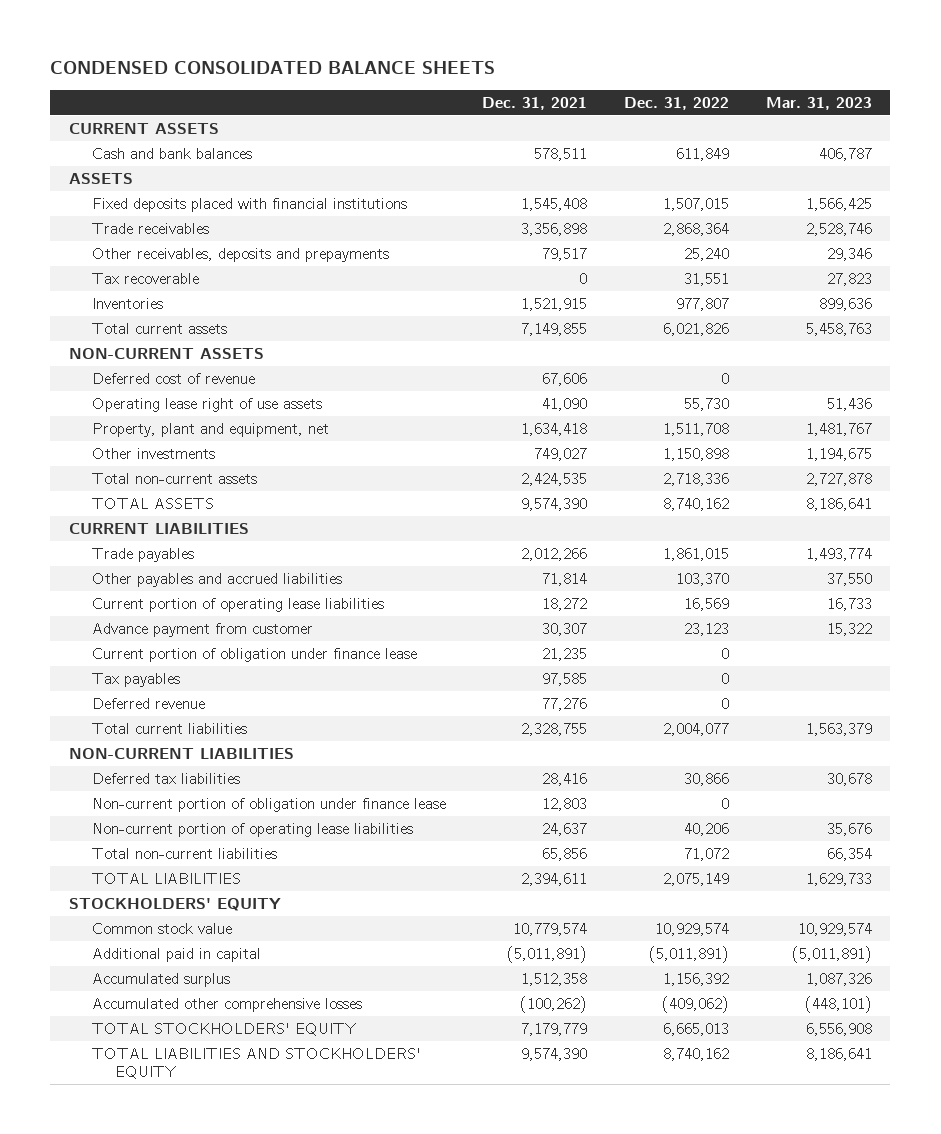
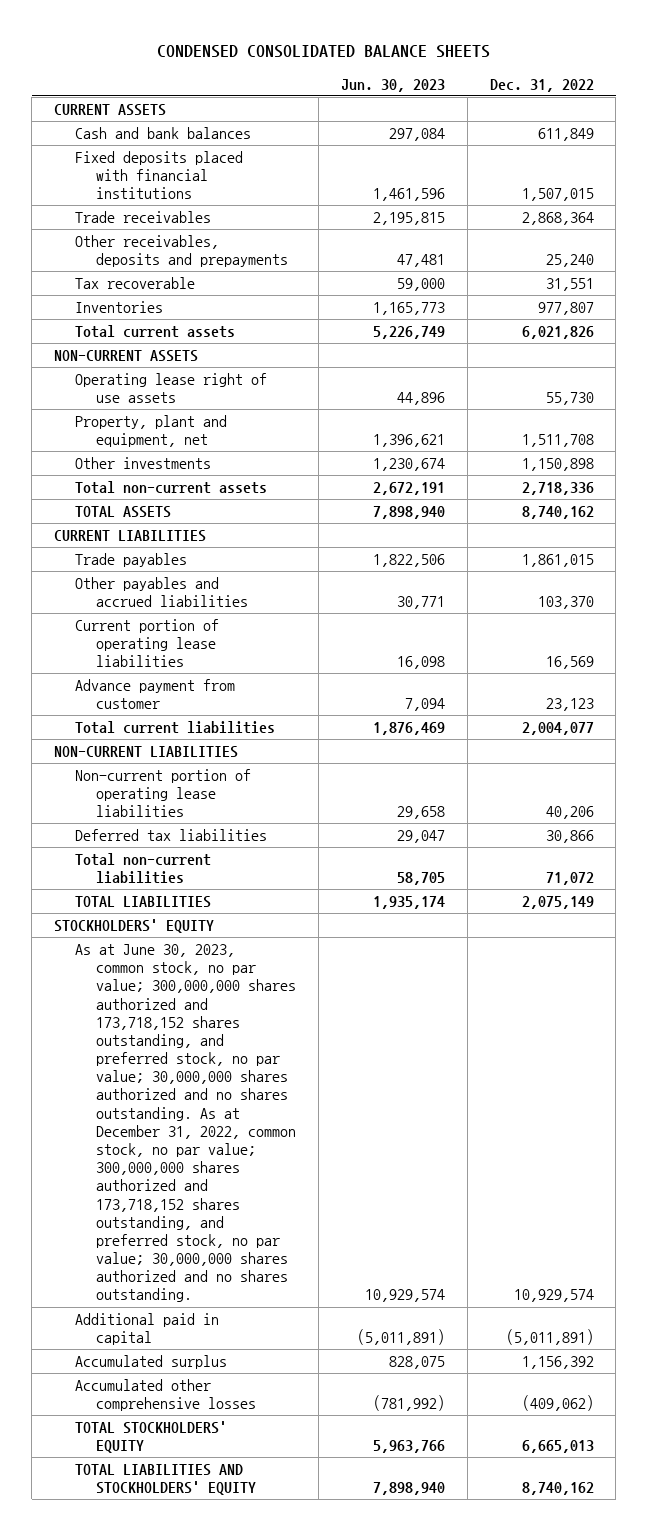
[482,96,588,110] Dec. 31, 2021 -> none
[765,96,872,110] Mar. 31, 2023 -> none
none -> [340,78,445,92] Jun. 30, 2023
[68,172,133,184] ASSETS -> none
[91,372,255,384] Deferred cost of revenue -> none
[91,647,417,662] Current portion of obligation under finance lease -> none
[91,672,180,687] Tax payables -> none
[91,697,205,709] Deferred revenue -> none
[91,797,446,812] Non-current portion of obligation under finance lease -> none
[91,772,240,784] Deferred tax liabilities -> [75,829,268,842] Deferred tax liabilities
[91,922,232,934] Common stock value -> [75,944,297,1303] As at June 30, 2023, common stock, no par value; 300,000,000 shares authorized and 173,718,152 shares outstanding, and preferred stock, no par value; 30,000,000 shares authorized and no shares outstanding. As at December 31, 2022, common stock, no par value; 300,000,000 shares authorized and 173,718,152 shares outstanding, and preferred stock, no par value; 30,000,000 shares authorized and no shares outstanding.

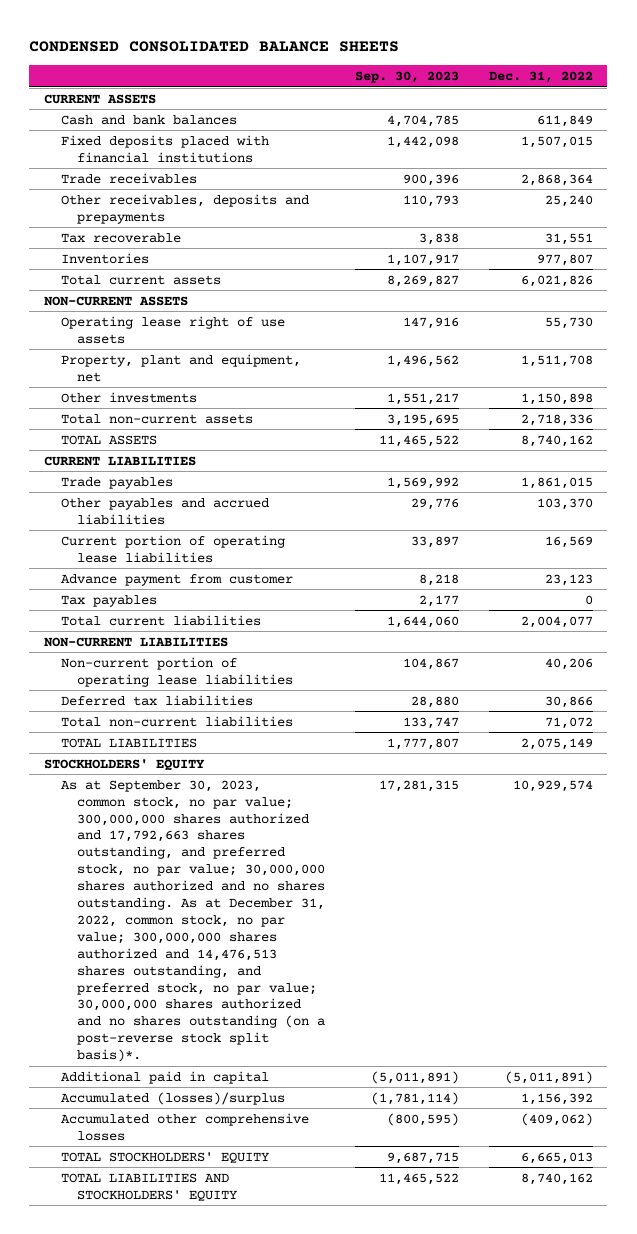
[340,78,445,92] Jun. 30, 2023 -> none
none -> [354,71,459,84] Sep. 30, 2023
none -> [60,594,157,607] Tax payables
[75,944,297,1303] As at June 30, 2023, common stock, no par value; 300,000,000 shares authorized and 173,718,152 shares outstanding, and preferred stock, no par value; 30,000,000 shares authorized and no shares outstanding. As at December 31, 2022, common stock, no par value; 300,000,000 shares authorized and 173,718,152 shares outstanding, and preferred stock, no par value; 30,000,000 shares authorized and no shares outstanding. -> [60,779,325,1063] As at September 30, 2023, common stock, no par value; 300,000,000 shares authorized and 17,792,663 shares outstanding, and preferred stock, no par value; 30,000,000 shares authorized and no shares outstanding. As at December 31, 2022, common stock, no par value; 300,000,000 shares authorized and 14,476,513 shares outstanding, and preferred stock, no par value; 30,000,000 shares authorized and no shares outstanding (on a post-reverse stock split basis)*.
[75,1355,228,1370] Accumulated surplus -> [60,1091,285,1105] Accumulated (losses)/surplus

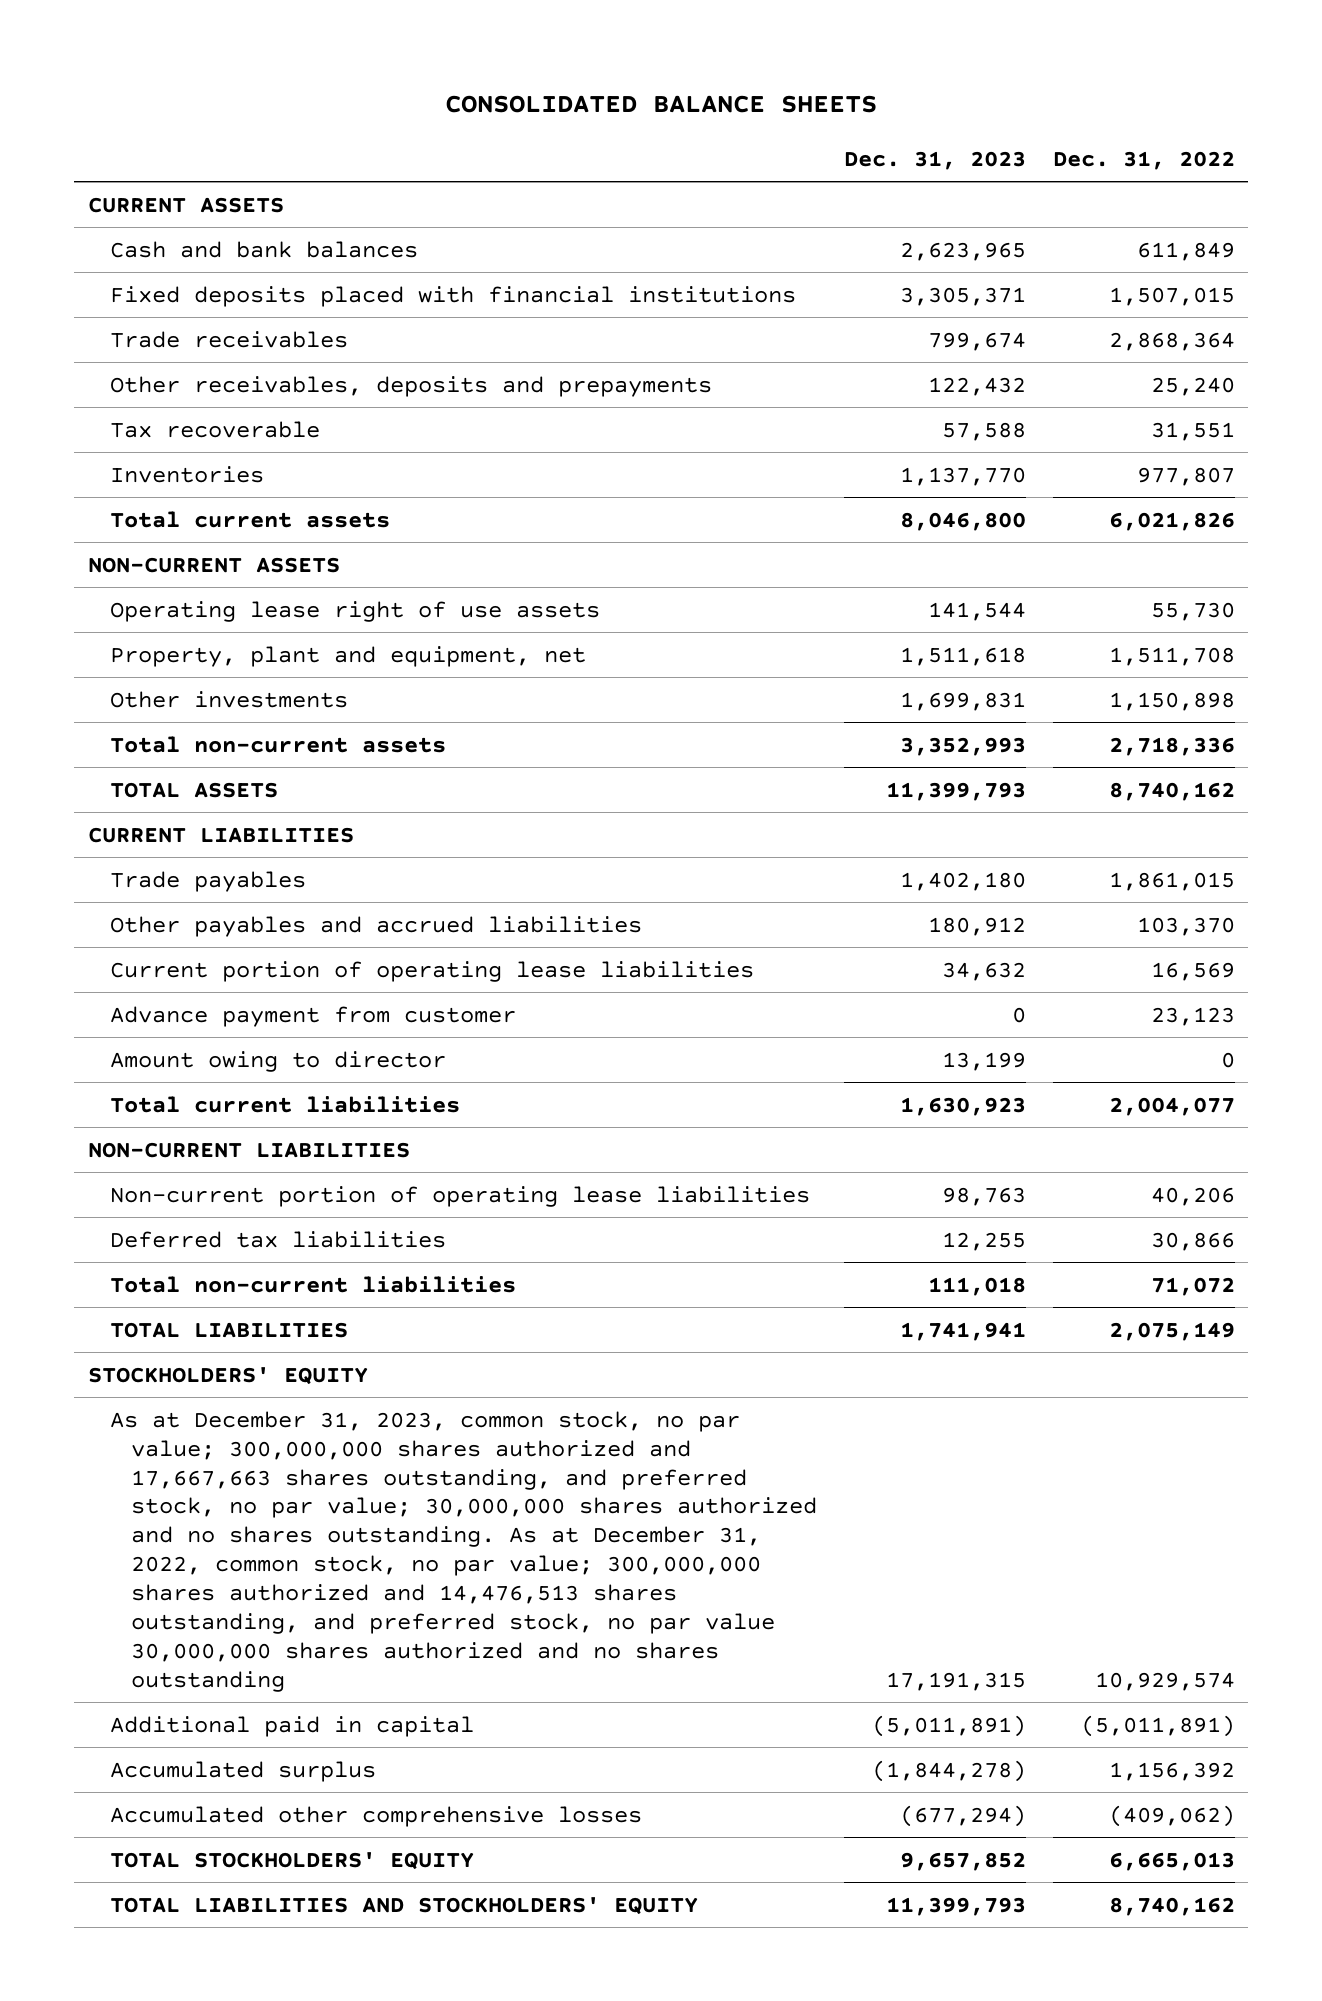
[29,41,400,53] CONDENSED CONSOLIDATED BALANCE SHEETS -> [445,94,878,113] CONSOLIDATED BALANCE SHEETS
[354,71,459,84] Sep. 30, 2023 -> none
none -> [843,150,1026,170] Dec. 31, 2023
[60,594,157,607] Tax payables -> none
none -> [109,1050,446,1072] Amount owing to director
[60,779,325,1063] As at September 30, 2023, common stock, no par value; 300,000,000 shares authorized and 17,792,663 shares outstanding, and preferred stock, no par value; 30,000,000 shares authorized and no shares outstanding. As at December 31, 2022, common stock, no par value; 300,000,000 shares authorized and 14,476,513 shares outstanding, and preferred stock, no par value; 30,000,000 shares authorized and no shares outstanding (on a post-reverse stock split basis)*. -> [109,1410,818,1692] As at December 31, 2023, common stock, no par value; 300,000,000 shares authorized and 17,667,663 shares outstanding, and preferred stock, no par value; 30,000,000 shares authorized and no shares outstanding. As at December 31, 2022, common stock, no par value; 300,000,000 shares authorized and 14,476,513 shares outstanding, and preferred stock, no par value 30,000,000 shares authorized and no shares outstanding
[60,1091,285,1105] Accumulated (losses)/surplus -> [109,1760,376,1782] Accumulated surplus

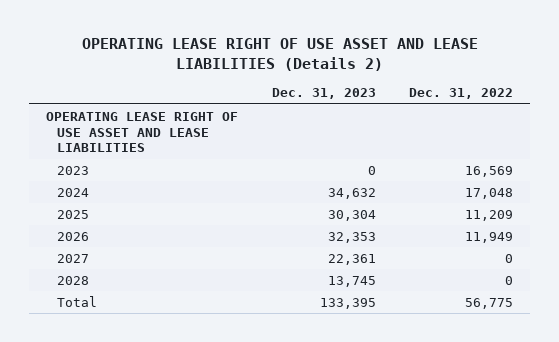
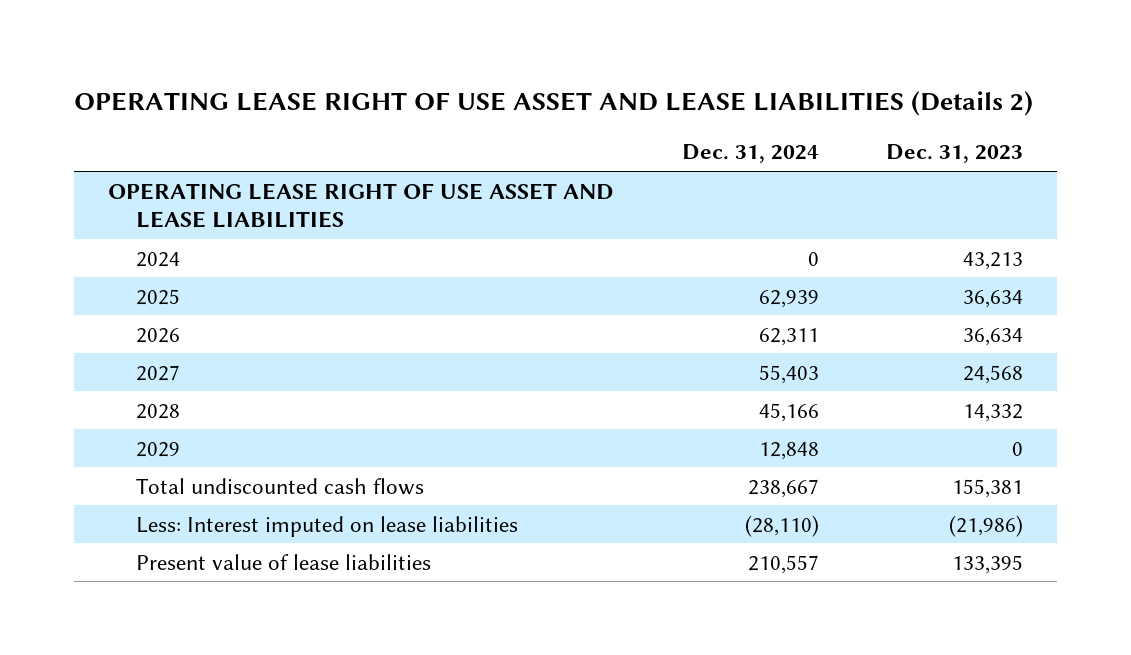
[409,88,514,100] Dec. 31, 2022 -> none
none -> [681,144,819,164] Dec. 31, 2024
[57,165,90,175] 2023 -> none
[327,187,376,199] 34,632 -> [963,251,1024,270] 43,213
[327,209,376,221] 30,304 -> [963,289,1024,308] 36,634
[327,231,376,243] 32,353 -> [963,327,1024,346] 36,634
[327,253,376,265] 22,361 -> [963,364,1024,384] 24,568
[327,275,376,287] 13,745 -> [963,403,1024,422] 14,332
none -> [136,441,181,457] 2029
[57,295,98,307] Total -> [136,477,425,495] Total undiscounted cash flows
[319,297,376,309] 133,395 -> [952,478,1024,498] 155,381
none -> [136,515,519,537] Less: Interest imputed on lease liabilities
none -> [136,553,432,570] Present value of lease liabilities

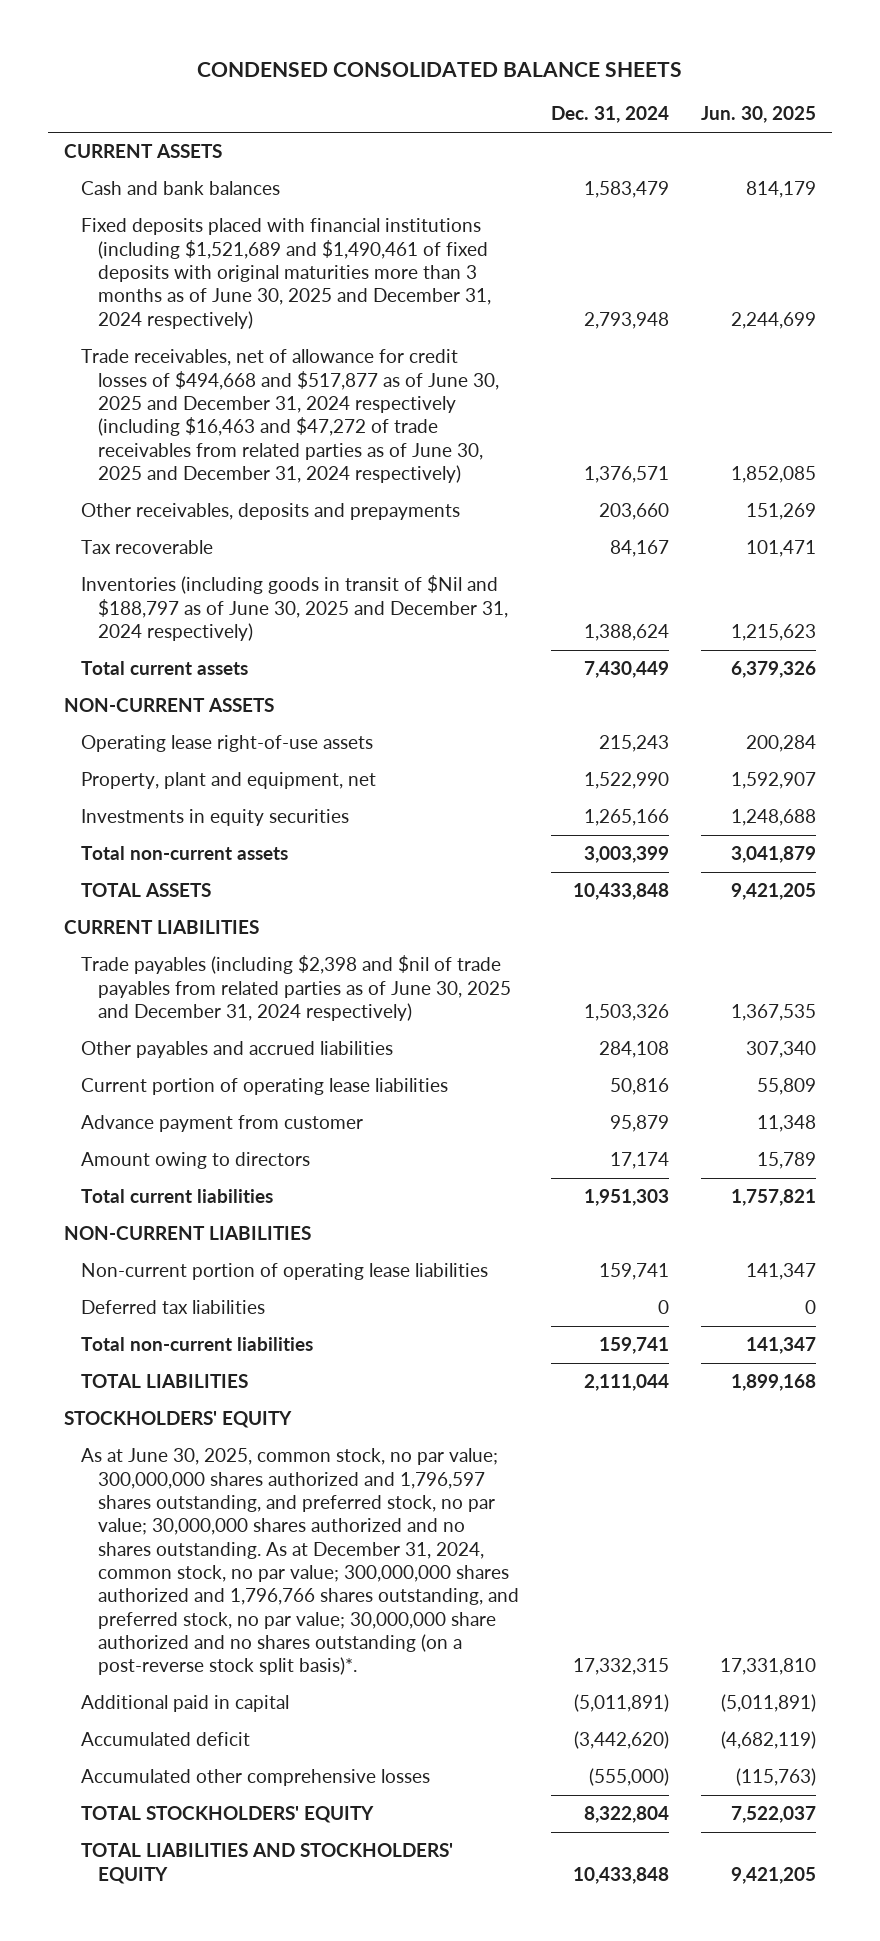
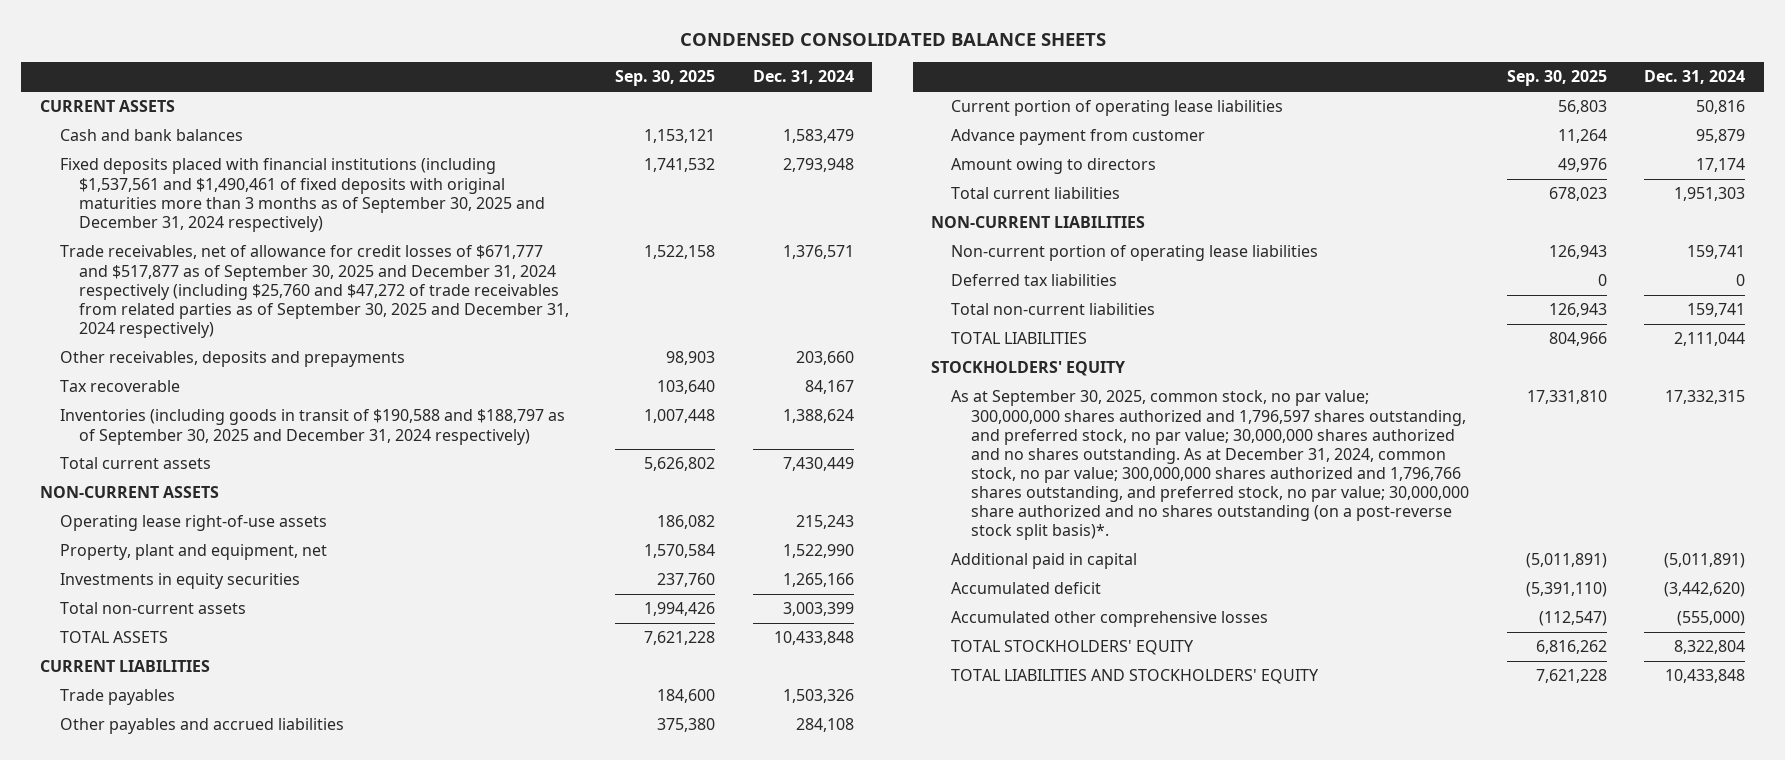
[700,106,816,124] Jun. 30, 2025 -> none
none -> [615,70,716,87] Sep. 30, 2025
[81,218,492,329] Fixed deposits placed with financial institutions (including $1,521,689 and $1,490,461 of fixed deposits with original maturities more than 3 months as of June 30, 2025 and December 31, 2024 respectively) -> [59,158,546,232] Fixed deposits placed with financial institutions (including $1,537,561 and $1,490,461 of fixed deposits with original maturities more than 3 months as of September 30, 2025 and December 31, 2024 respectively)
[81,349,500,483] Trade receivables, net of allowance for credit losses of $494,668 and $517,877 as of June 30, 2025 and December 31, 2024 respectively (including $16,463 and $47,272 of trade receivables from related parties as of June 30, 2025 and December 31, 2024 respectively) -> [59,245,570,338] Trade receivables, net of allowance for credit losses of $671,777 and $517,877 as of September 30, 2025 and December 31, 2024 respectively (including $25,760 and $47,272 of trade receivables from related parties as of September 30, 2025 and December 31, 2024 respectively)
[81,575,509,641] Inventories (including goods in transit of $Nil and $188,797 as of June 30, 2025 and December 31, 2024 respectively) -> [59,409,565,445] Inventories (including goods in transit of $190,588 and $188,797 as of September 30, 2025 and December 31, 2024 respectively)
[81,955,512,1021] Trade payables (including $2,398 and $nil of trade payables from related parties as of June 30, 2025 and December 31, 2024 respectively) -> [59,689,175,706] Trade payables
[81,1448,520,1676] As at June 30, 2025, common stock, no par value; 300,000,000 shares authorized and 1,796,597 shares outstanding, and preferred stock, no par value; 30,000,000 shares authorized and no shares outstanding. As at December 31, 2024, common stock, no par value; 300,000,000 shares authorized and 1,796,766 shares outstanding, and preferred stock, no par value; 30,000,000 share authorized and no shares outstanding (on a post-reverse stock split basis)*. -> [951,390,1470,541] As at September 30, 2025, common stock, no par value; 300,000,000 shares authorized and 1,796,597 shares outstanding, and preferred stock, no par value; 30,000,000 shares authorized and no shares outstanding. As at December 31, 2024, common stock, no par value; 300,000,000 shares authorized and 1,796,766 shares outstanding, and preferred stock, no par value; 30,000,000 share authorized and no shares outstanding (on a post-reverse stock split basis)*.

